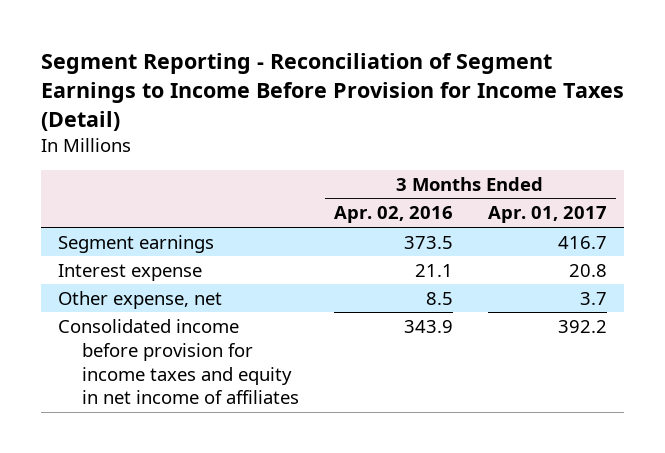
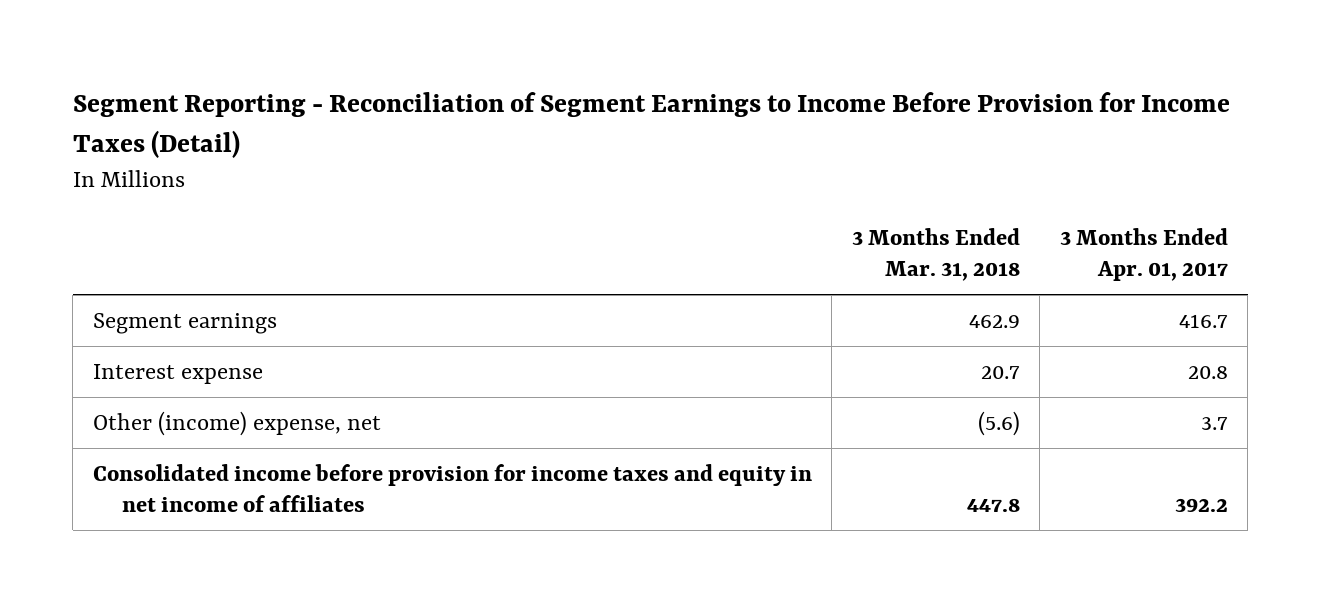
[333,206,453,224] Apr. 02, 2016 -> none
none -> [851,228,1020,282] 3 Months Ended Mar. 31, 2018
[58,290,223,309] Other expense, net -> [92,410,381,436] Other (income) expense, net

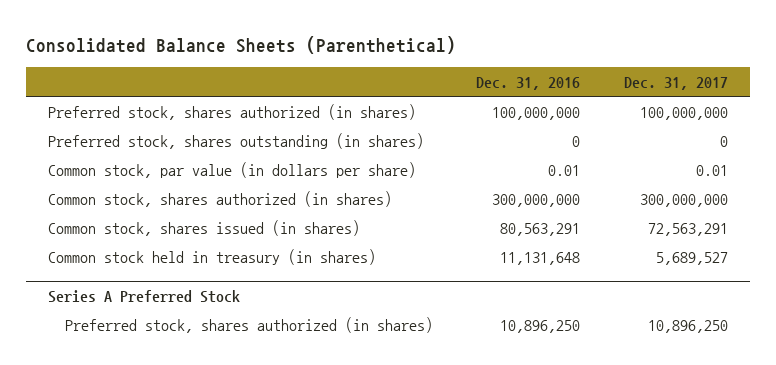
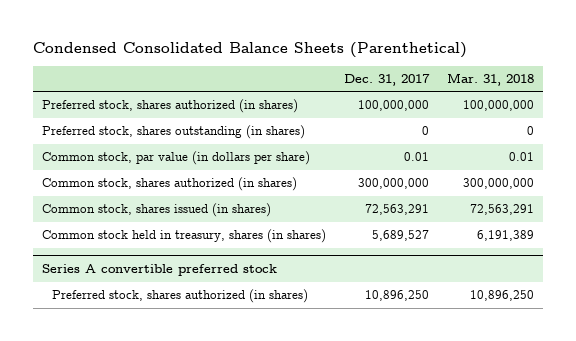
[26,35,457,54] Consolidated Balance Sheets (Parenthetical) -> [32,41,467,58] Condensed Consolidated Balance Sheets (Parenthetical)
[476,76,581,90] Dec. 31, 2016 -> none
none -> [446,72,534,86] Mar. 31, 2018
[47,248,376,265] Common stock held in treasury (in shares) -> [41,229,326,244] Common stock held in treasury, shares (in shares)
[47,289,240,303] Series A Preferred Stock -> [41,264,277,277] Series A convertible preferred stock

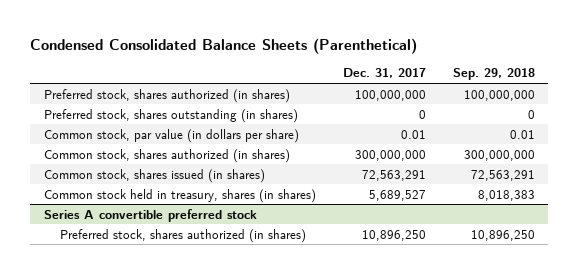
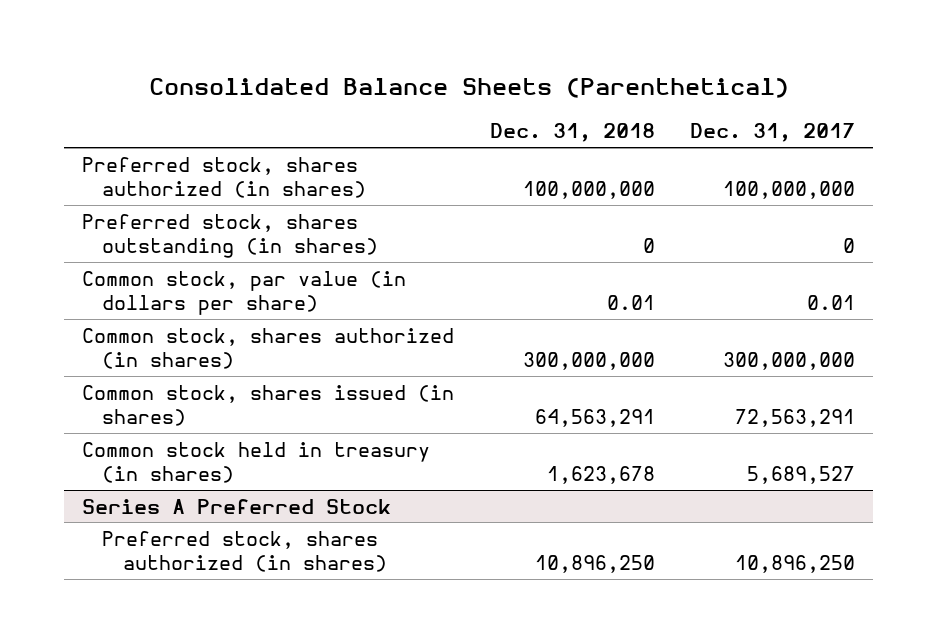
[30,38,418,55] Condensed Consolidated Balance Sheets (Parenthetical) -> [148,77,789,98] Consolidated Balance Sheets (Parenthetical)
[452,68,535,81] Sep. 29, 2018 -> none
none -> [489,123,655,143] Dec. 31, 2018
[43,188,316,203] Common stock held in treasury, shares (in shares) -> [82,441,431,484] Common stock held in treasury (in shares)
[43,208,257,222] Series A convertible preferred stock -> [82,498,392,514] Series A Preferred Stock

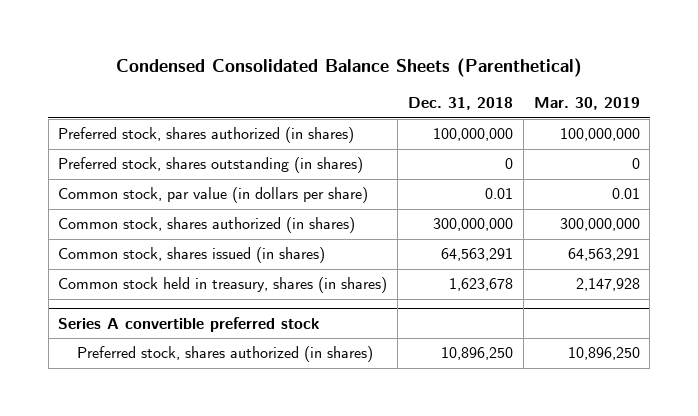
[148,77,789,98] Consolidated Balance Sheets (Parenthetical) -> [116,58,583,78] Condensed Consolidated Balance Sheets (Parenthetical)
[690,123,856,143] Dec. 31, 2017 -> none
none -> [533,97,640,111] Mar. 30, 2019
[82,441,431,484] Common stock held in treasury (in shares) -> [58,277,388,294] Common stock held in treasury, shares (in shares)
[82,498,392,514] Series A Preferred Stock -> [58,316,320,332] Series A convertible preferred stock

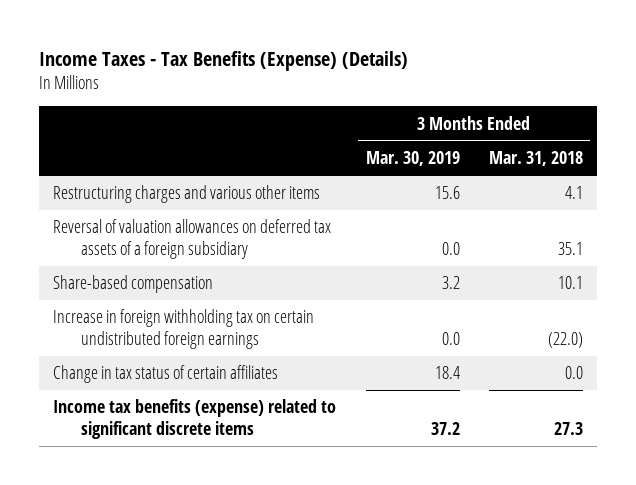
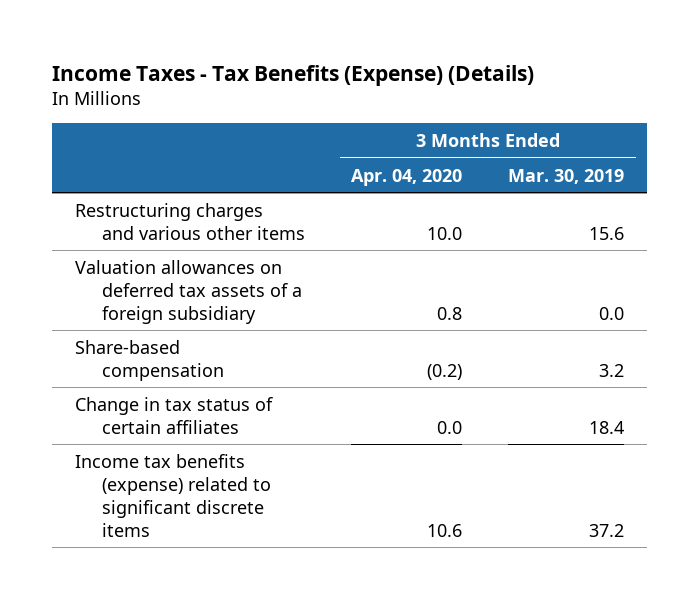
[488,151,583,167] Mar. 31, 2018 -> none
none -> [351,168,463,186] Apr. 04, 2020
[53,219,332,259] Reversal of valuation allowances on deferred tax assets of a foreign subsidiary -> [75,259,302,324] Valuation allowances on deferred tax assets of a foreign subsidiary
[53,309,315,349] Increase in foreign withholding tax on certain undistributed foreign earnings -> none

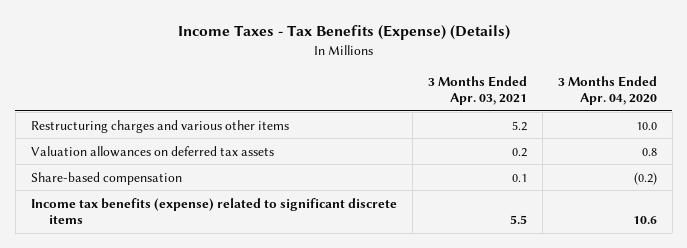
[508,168,625,184] Mar. 30, 2019 -> none
none -> [427,75,527,106] 3 Months Ended Apr. 03, 2021
[75,259,302,324] Valuation allowances on deferred tax assets of a foreign subsidiary -> [30,145,274,157] Valuation allowances on deferred tax assets
[75,396,274,434] Change in tax status of certain affiliates -> none

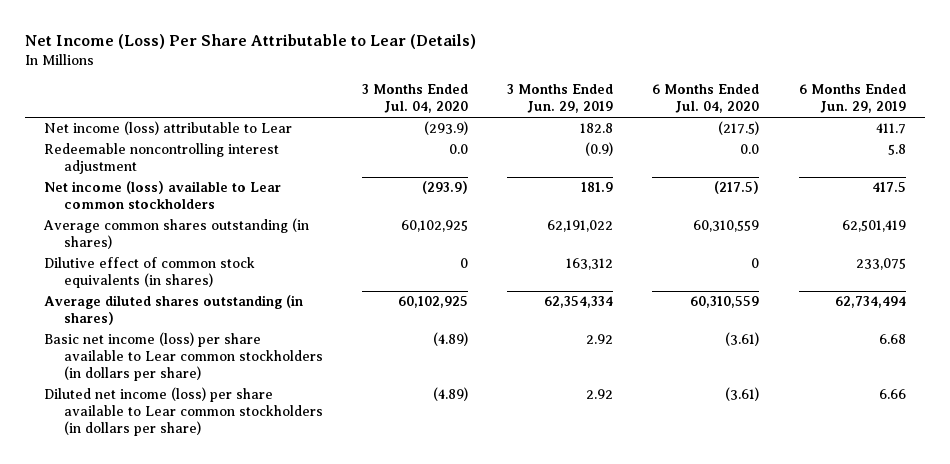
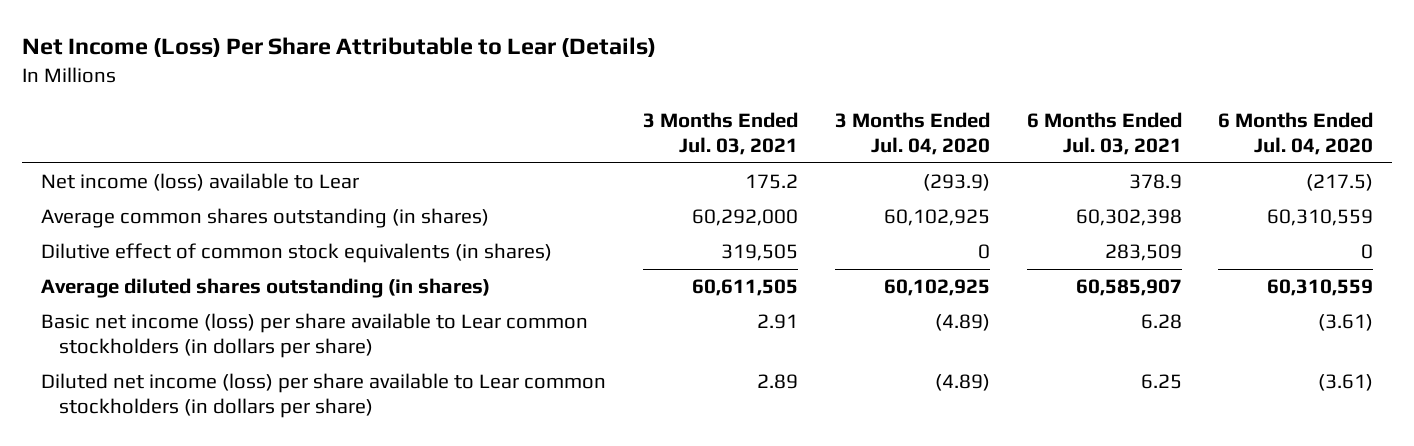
[507,84,614,114] 3 Months Ended Jun. 29, 2019 -> none
[798,84,906,114] 6 Months Ended Jun. 29, 2019 -> none
none -> [642,112,798,155] 3 Months Ended Jul. 03, 2021
none -> [1026,112,1182,155] 6 Months Ended Jul. 03, 2021
[44,143,280,175] Redeemable noncontrolling interest adjustment -> none
[44,181,282,210] Net income (loss) available to Lear common stockholders -> none
[44,121,293,136] Net income (loss) attributable to Lear -> [40,173,359,192] Net income (loss) available to Lear

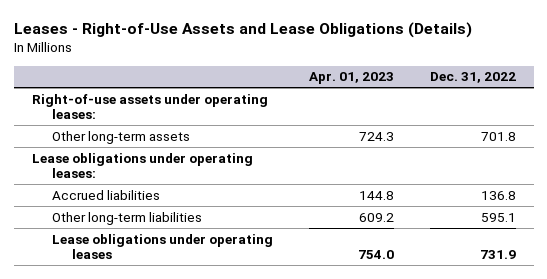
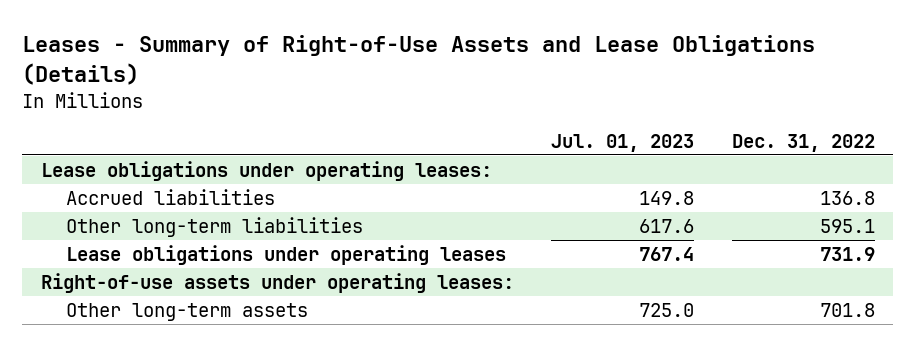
[13,22,472,39] Leases - Right-of-Use Assets and Lease Obligations (Details) -> [22,35,816,85] Leases - Summary of Right-of-Use Assets and Lease Obligations (Details)
[308,72,394,85] Apr. 01, 2023 -> none
none -> [551,133,695,152] Jul. 01, 2023
[31,93,268,120] Right-of-use assets under operating leases: -> [41,272,515,293] Right-of-use assets under operating leases:
[51,130,190,144] Other long-term assets -> [65,302,308,321] Other long-term assets

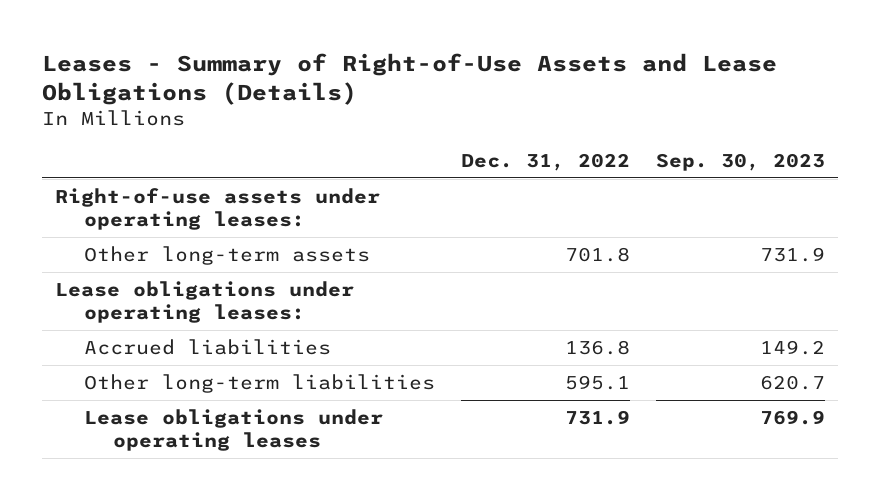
[551,133,695,152] Jul. 01, 2023 -> none
none -> [655,153,825,172] Sep. 30, 2023
[41,272,515,293] Right-of-use assets under operating leases: -> [55,187,381,231] Right-of-use assets under operating leases:
[65,302,308,321] Other long-term assets -> [84,245,371,265] Other long-term assets

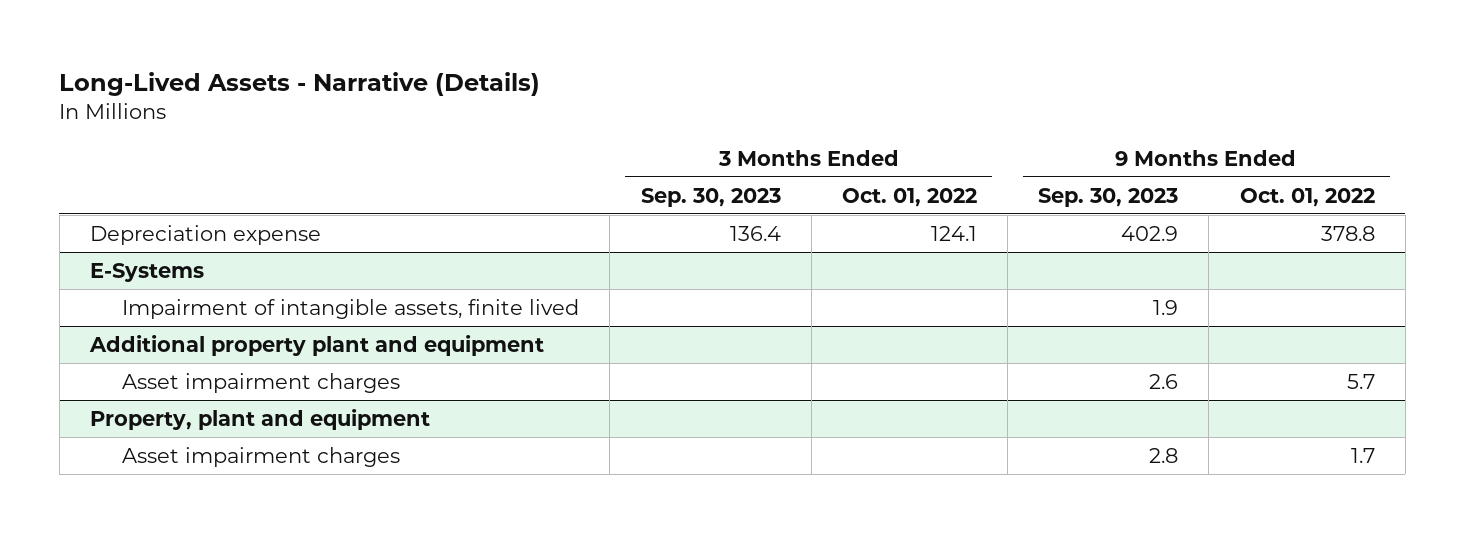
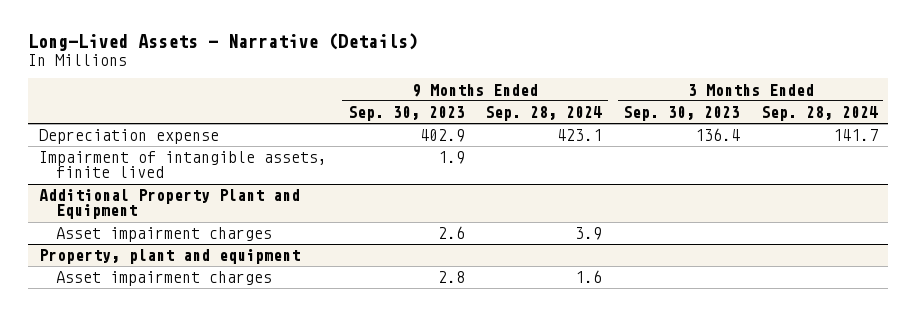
[841,187,977,207] Oct. 01, 2022 -> none
[1239,187,1375,207] Oct. 01, 2022 -> none
none -> [485,106,603,122] Sep. 28, 2024
none -> [760,106,878,122] Sep. 28, 2024
[89,262,204,282] E-Systems -> none
[88,334,544,356] Additional property plant and equipment -> [38,189,300,220] Additional Property Plant and Equipment

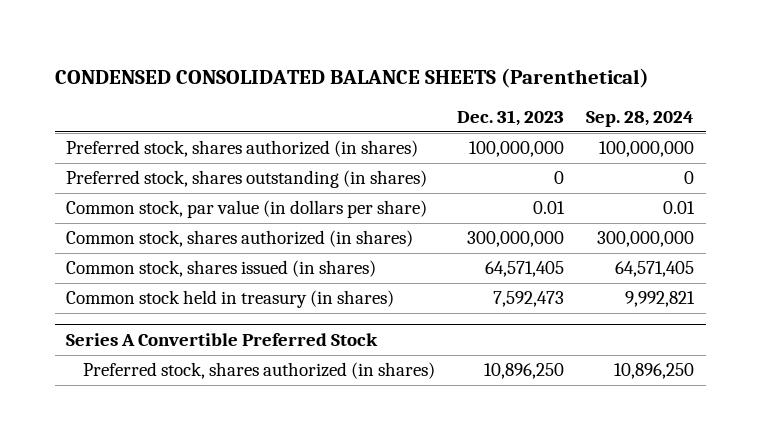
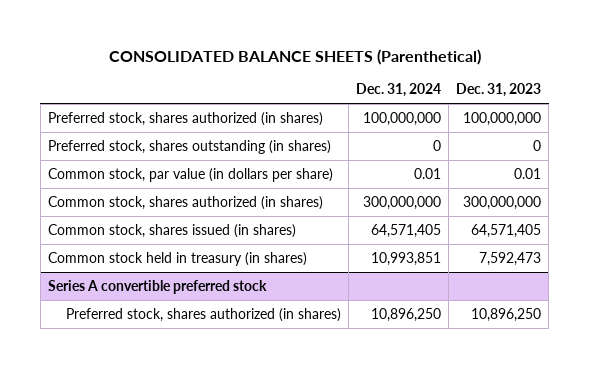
[54,67,649,88] CONDENSED CONSOLIDATED BALANCE SHEETS (Parenthetical) -> [108,48,481,65] CONSOLIDATED BALANCE SHEETS (Parenthetical)
[586,111,695,128] Sep. 28, 2024 -> none
none -> [356,83,442,98] Dec. 31, 2024
[66,332,379,346] Series A Convertible Preferred Stock -> [47,279,267,294] Series A convertible preferred stock

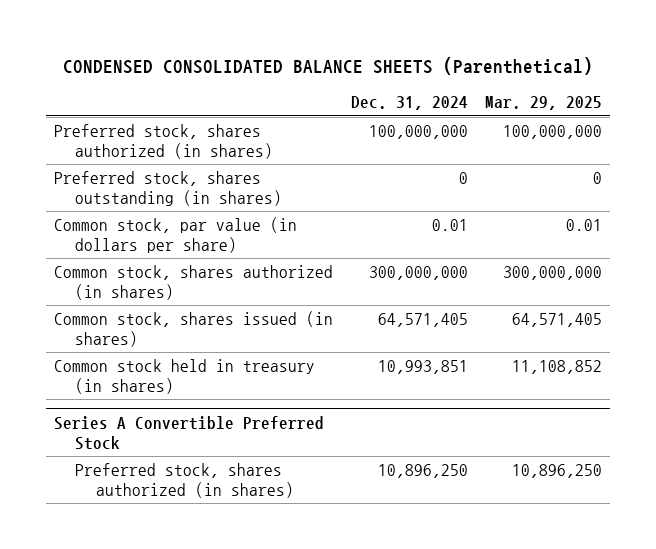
[108,48,481,65] CONSOLIDATED BALANCE SHEETS (Parenthetical) -> [63,56,594,75] CONDENSED CONSOLIDATED BALANCE SHEETS (Parenthetical)
[456,83,542,98] Dec. 31, 2023 -> none
none -> [484,96,602,111] Mar. 29, 2025
[47,279,267,294] Series A convertible preferred stock -> [54,415,325,450] Series A Convertible Preferred Stock

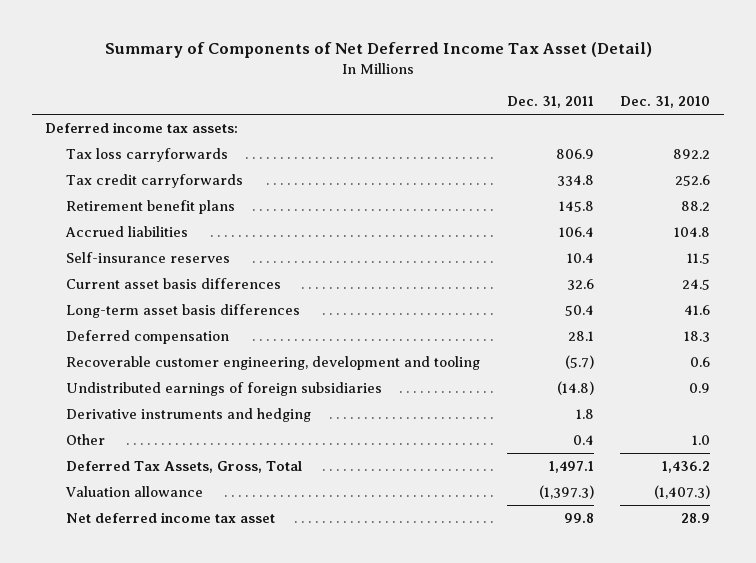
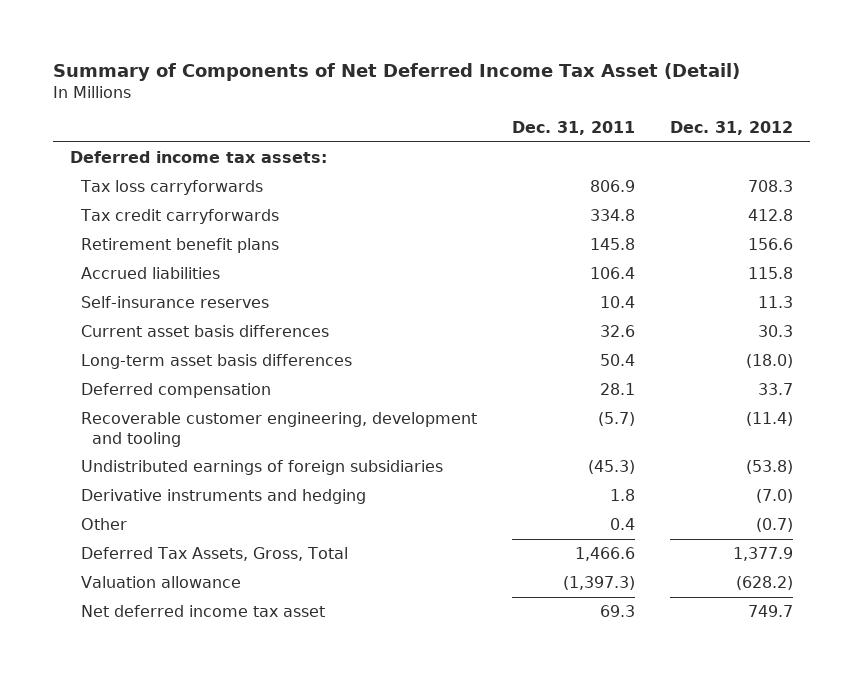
[620,95,711,108] Dec. 31, 2010 -> none
none -> [670,121,794,136] Dec. 31, 2012
[556,380,594,395] (14.8) -> [588,459,636,474] (45.3)
[548,460,594,473] 1,497.1 -> [575,546,636,561] 1,466.6
[563,512,594,523] 99.8 -> [600,604,636,617] 69.3

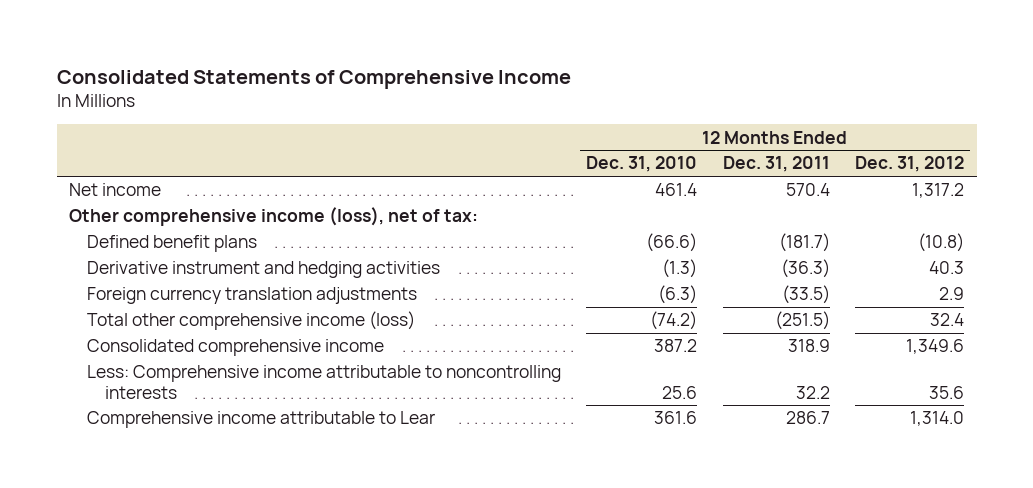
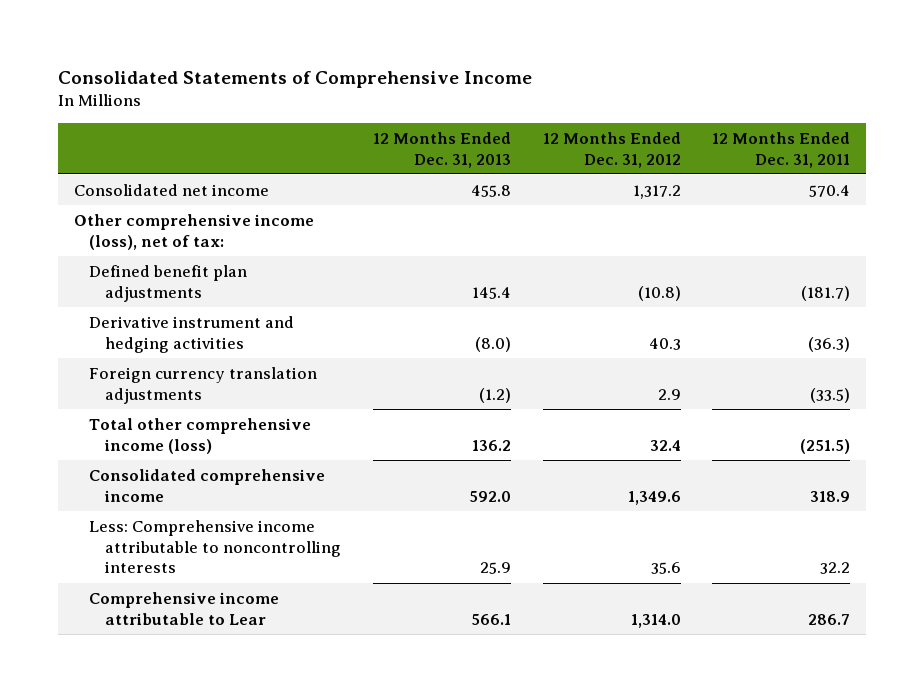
[586,156,698,173] Dec. 31, 2010 -> none
none -> [372,131,511,168] 12 Months Ended Dec. 31, 2013
[69,183,162,197] Net income -> [73,183,269,196] Consolidated net income
[87,235,258,253] Defined benefit plans -> [89,264,248,302] Defined benefit plan adjustments

